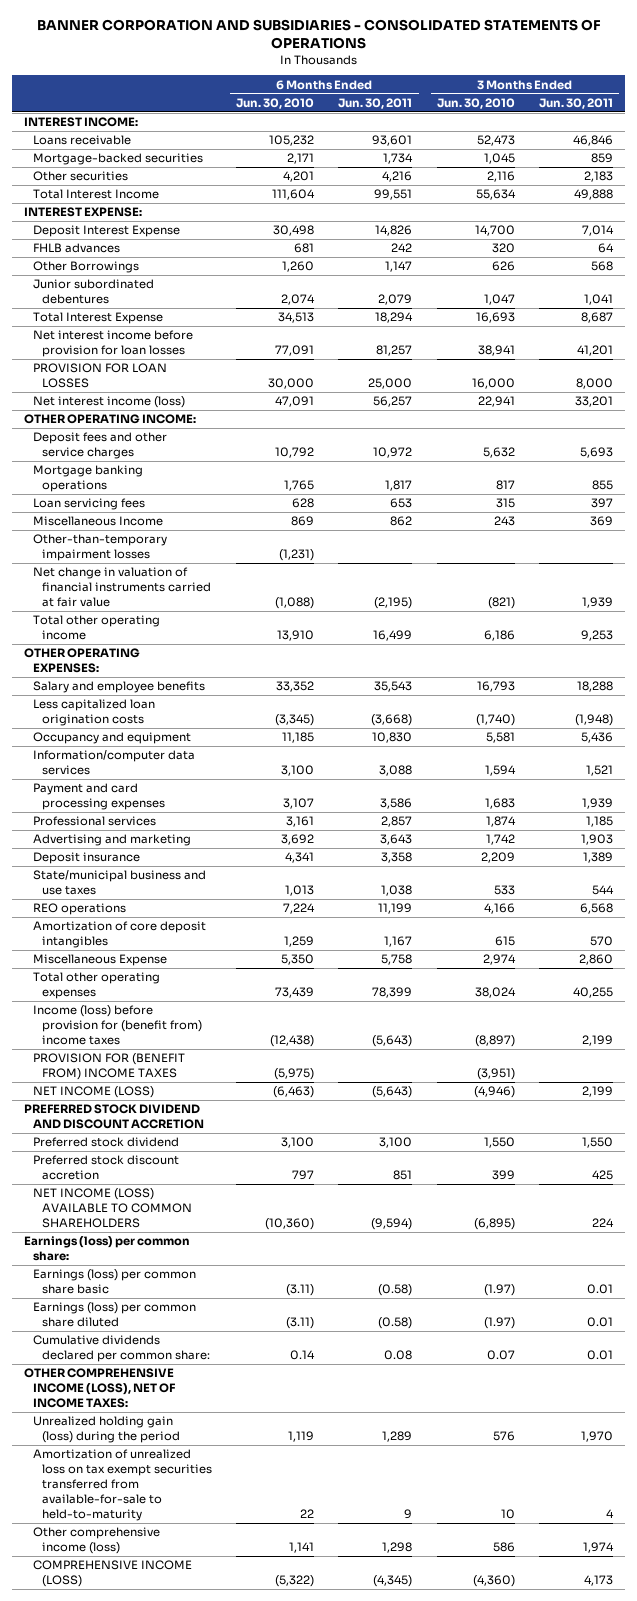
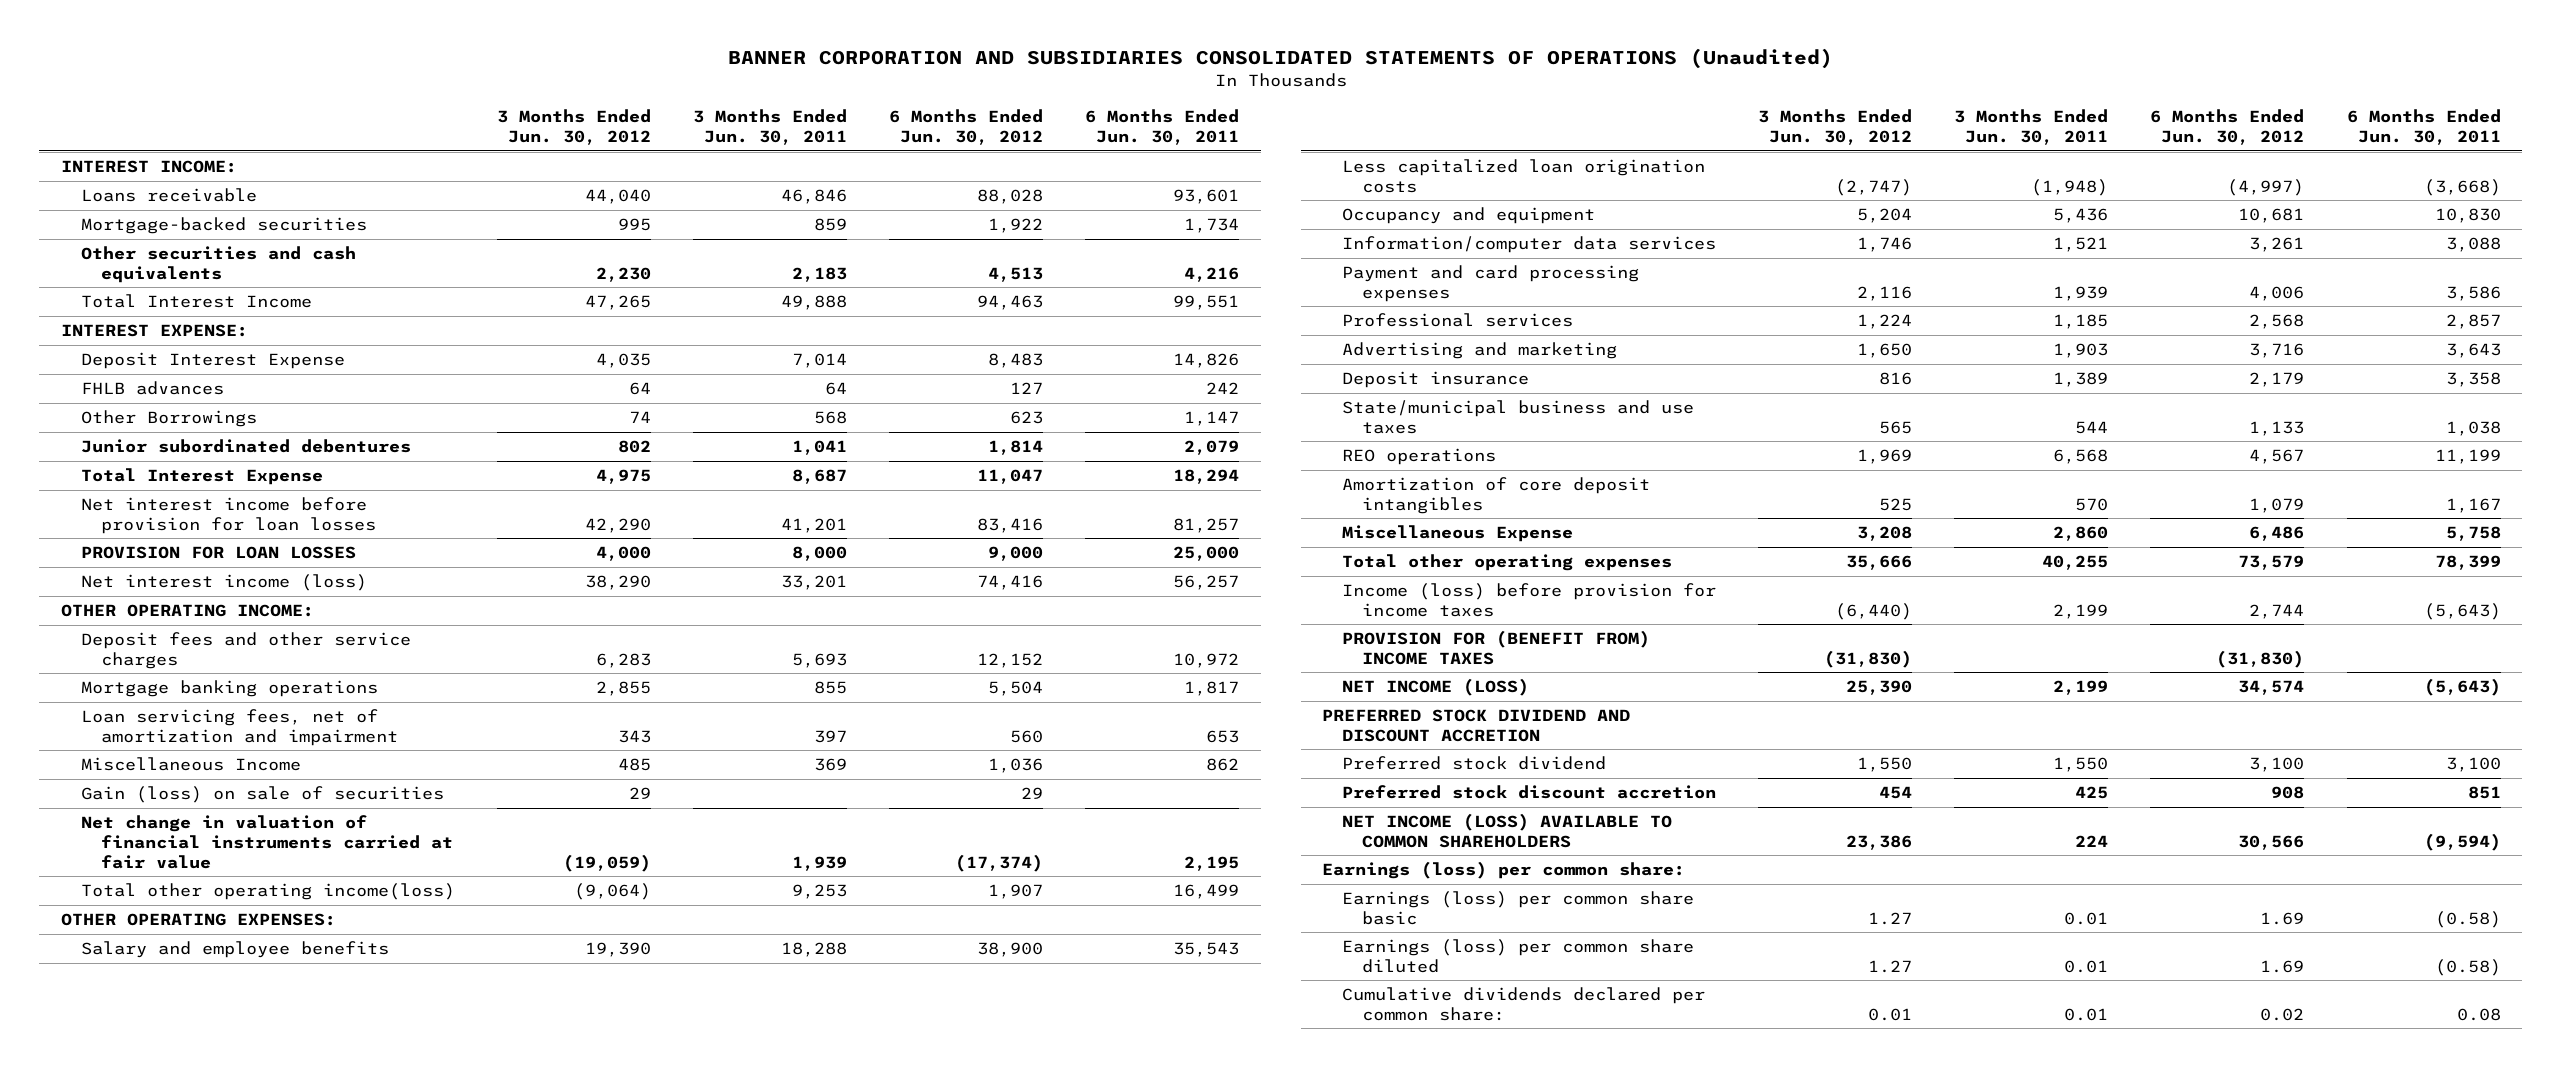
[36,19,601,50] BANNER CORPORATION AND SUBSIDIARIES - CONSOLIDATED STATEMENTS OF OPERATIONS -> [727,48,1833,70] BANNER CORPORATION AND SUBSIDIARIES CONSOLIDATED STATEMENTS OF OPERATIONS (Unaudited)
[236,97,315,109] Jun. 30, 2010 -> none
[436,97,515,109] Jun. 30, 2010 -> none
none -> [496,109,651,145] 3 Months Ended Jun. 30, 2012
none -> [889,109,1044,145] 6 Months Ended Jun. 30, 2012
[33,171,129,182] Other securities -> [80,245,356,283] Other securities and cash equivalents
[33,498,146,511] Loan servicing fees -> [80,708,398,746] Loan servicing fees, net of amortization and impairment
[33,534,168,562] Other-than-temporary impairment losses -> none
none -> [80,785,444,803] Gain (loss) on sale of securities
[374,597,413,610] (2,195) -> [1184,855,1240,871] 2,195
[33,615,161,641] Total other operating income -> [80,882,455,900] Total other operating income(loss)
[33,1005,203,1046] Income (loss) before provision for (benefit from) income taxes -> [1341,582,1716,617] Income (loss) before provision for income taxes
[24,1368,176,1409] OTHER COMPREHENSIVE INCOME (LOSS), NET OF INCOME TAXES: -> none
[33,1416,181,1444] Unrealized holding gain (loss) during the period -> none
[33,1449,213,1522] Amortization of unrealized loss on tax exempt securities transferred from available-for-sale to held-to-maturity -> none
[33,1527,161,1555] Other comprehensive income (loss) -> none
[33,1560,193,1588] COMPREHENSIVE INCOME (LOSS) -> none

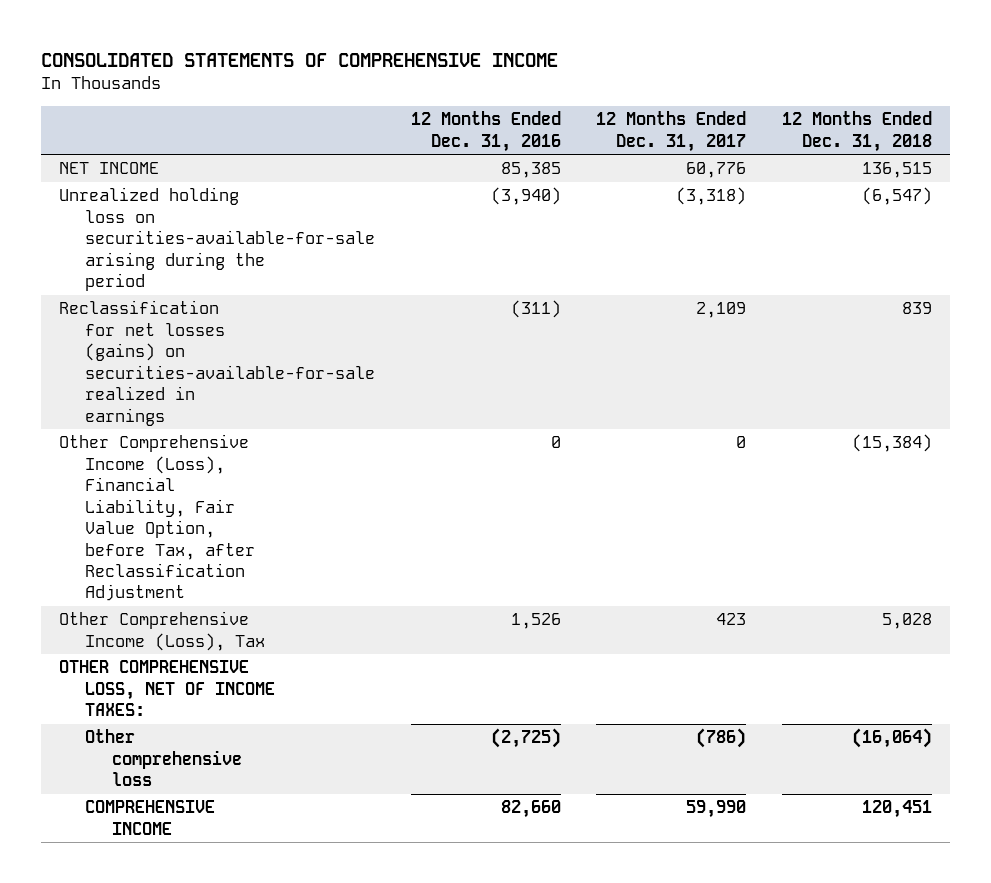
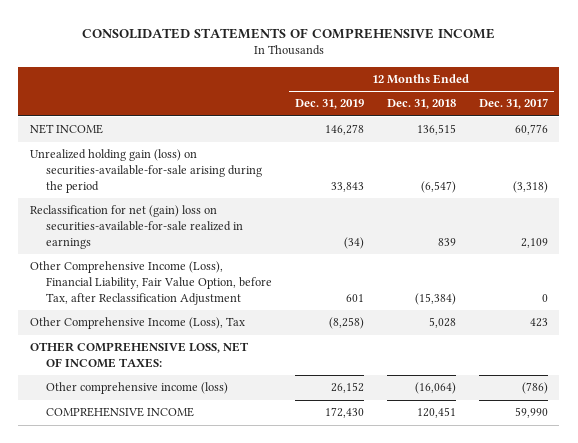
[410,111,561,152] 12 Months Ended Dec. 31, 2016 -> none
none -> [294,99,364,110] Dec. 31, 2019
[58,187,376,292] Unrealized holding loss on securities-available-for-sale arising during the period -> [29,149,262,193] Unrealized holding gain (loss) on securities-available-for-sale arising during the period
[58,300,376,426] Reclassification for net losses (gains) on securities-available-for-sale realized in earnings -> [29,205,243,249] Reclassification for net (gain) loss on securities-available-for-sale realized in earnings
[85,729,242,787] Other comprehensive loss -> [45,382,228,395] Other comprehensive income (loss)

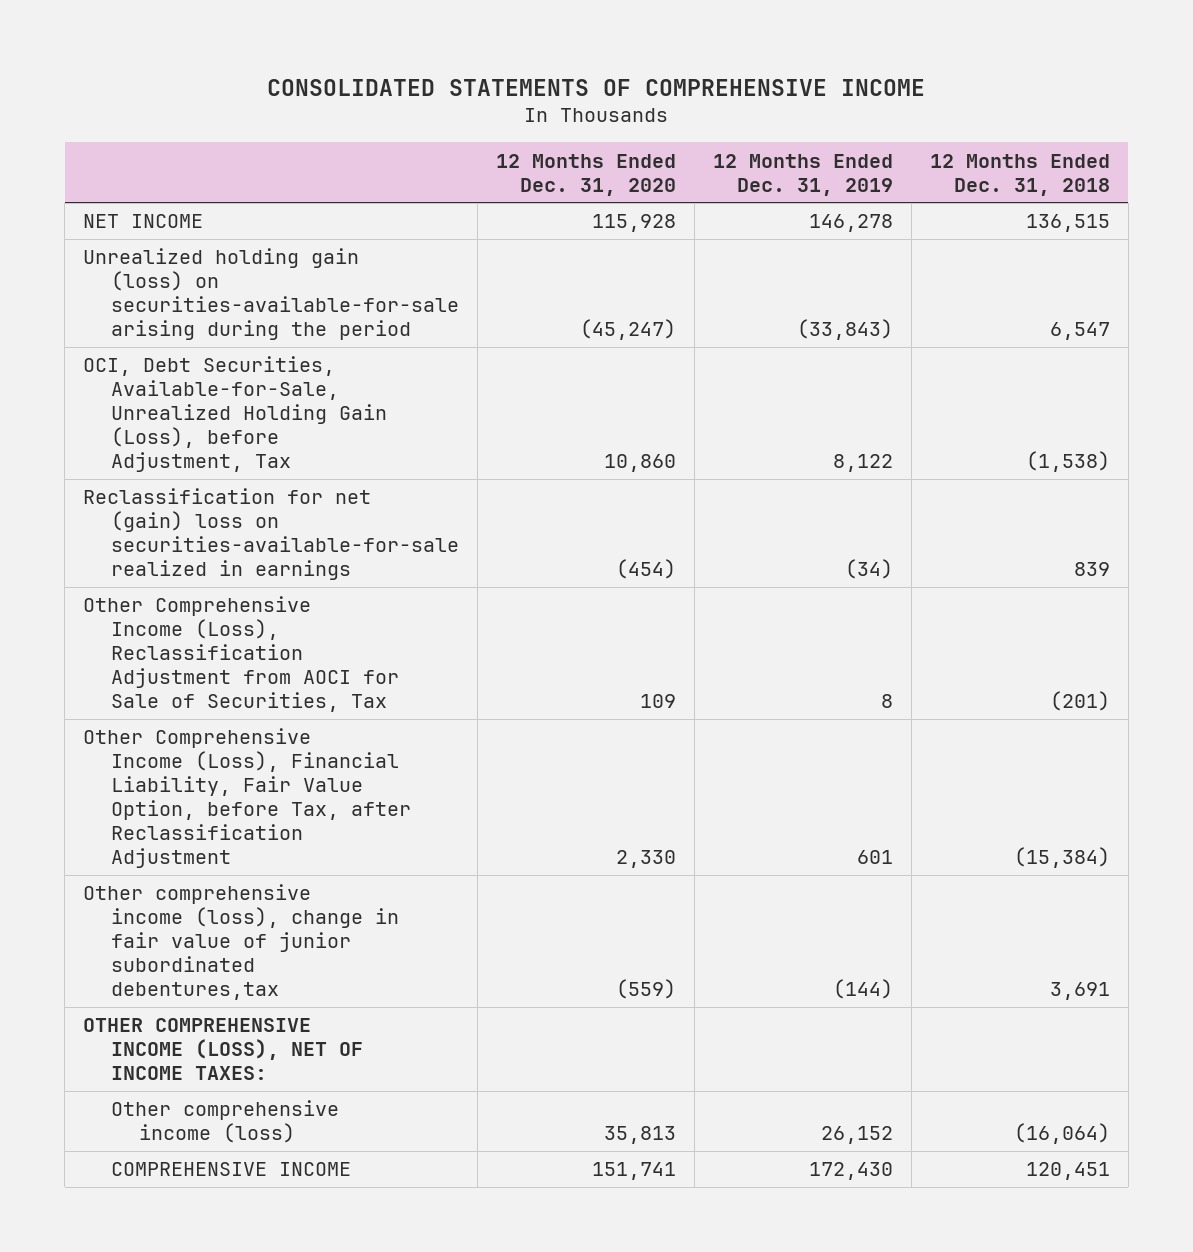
[478,98,548,110] Dec. 31, 2017 -> none
none -> [495,153,676,196] 12 Months Ended Dec. 31, 2020
[330,181,364,192] 33,843 -> [796,319,893,341] (33,843)
[420,180,456,193] (6,547) -> [1049,322,1110,341] 6,547
none -> [83,356,387,473] OCI, Debt Securities, Available-for-Sale, Unrealized Holding Gain (Loss), before Adjustment, Tax
none -> [83,596,399,713] Other Comprehensive Income (Loss), Reclassification Adjustment from AOCI for Sale of Securities, Tax
[29,317,245,330] Other Comprehensive Income (Loss), Tax -> none
none -> [83,884,399,1001] Other comprehensive income (loss), change in fair value of junior subordinated debentures,tax
[29,342,249,369] OTHER COMPREHENSIVE LOSS, NET OF INCOME TAXES: -> [83,1018,363,1081] OTHER COMPREHENSIVE INCOME (LOSS), NET OF INCOME TAXES:

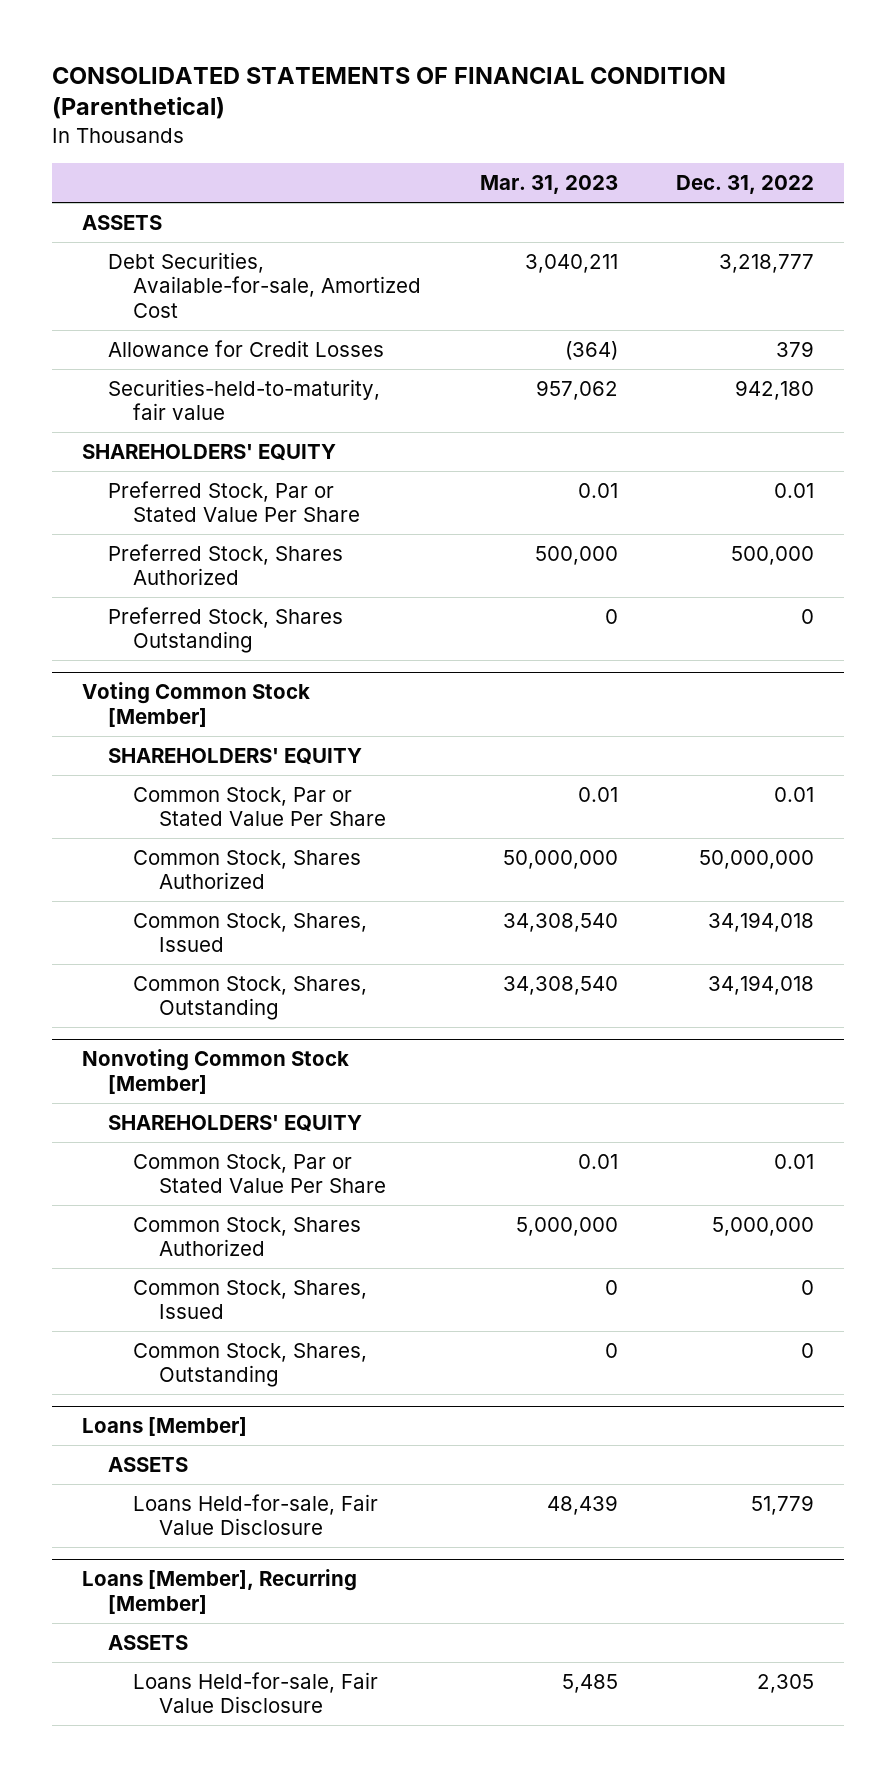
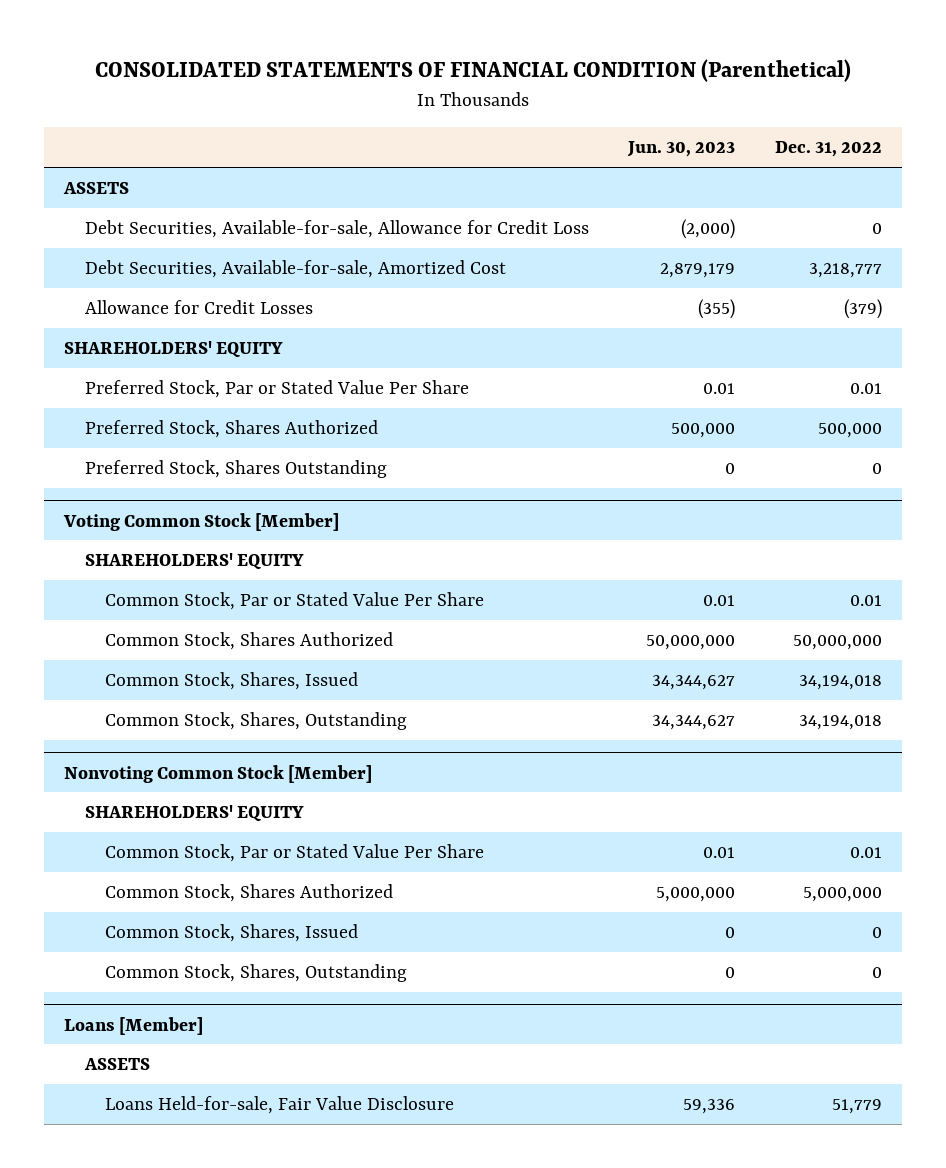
[479,174,618,194] Mar. 31, 2023 -> none
none -> [627,141,736,158] Jun. 30, 2023
none -> [84,220,589,239] Debt Securities, Available-for-sale, Allowance for Credit Loss
[107,378,380,421] Securities-held-to-maturity, fair value -> none
[776,340,815,357] 379 -> [843,299,882,320] (379)
[81,1569,357,1614] Loans [Member], Recurring [Member] -> none
[107,1634,188,1650] ASSETS -> none
[133,1671,379,1714] Loans Held-for-sale, Fair Value Disclosure -> none

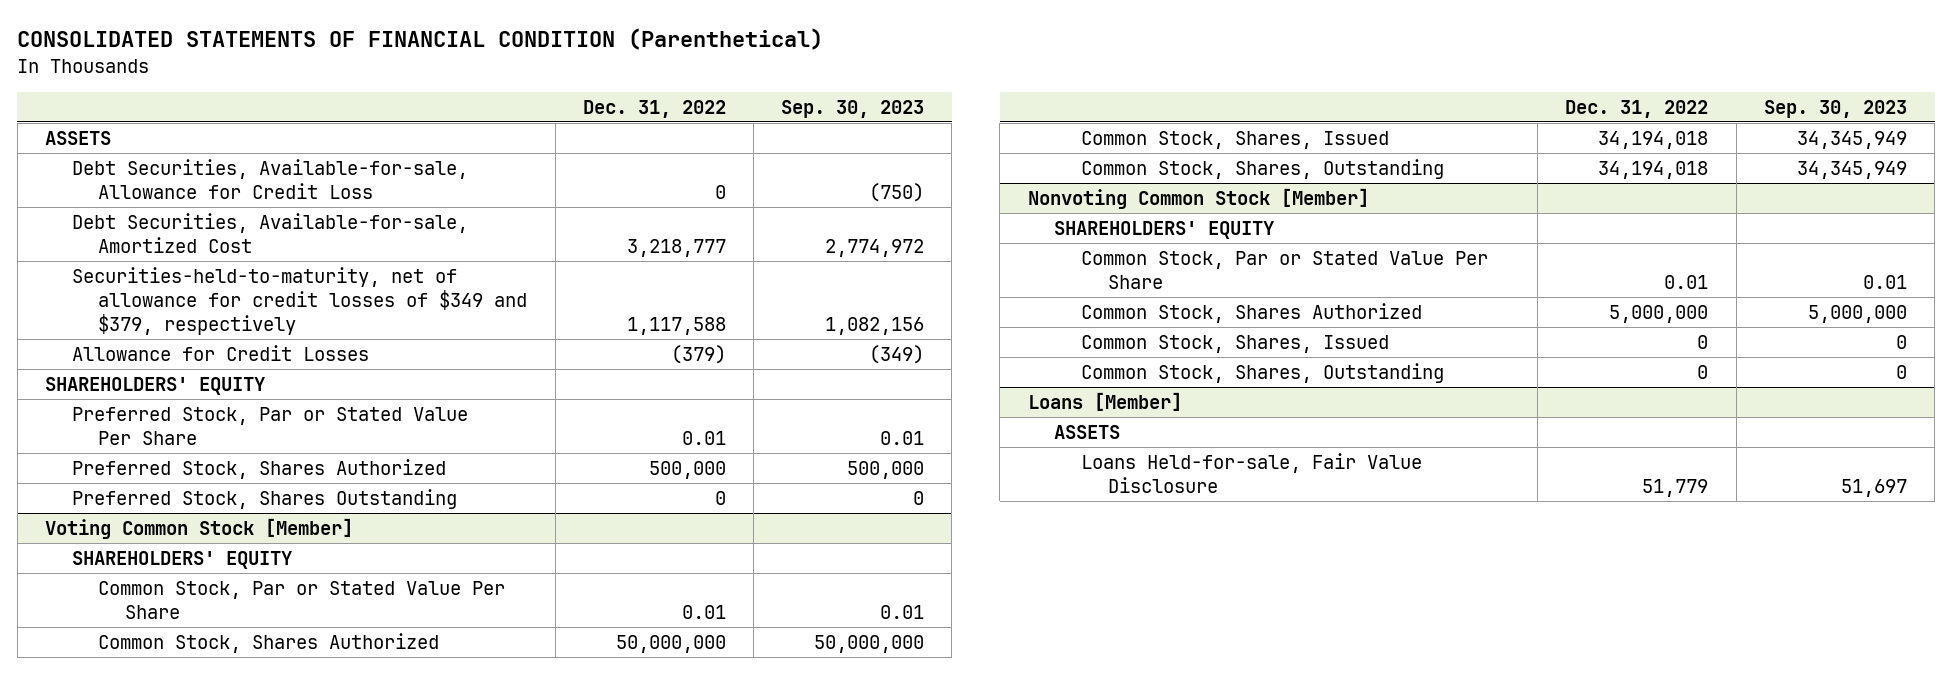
[627,141,736,158] Jun. 30, 2023 -> none
none -> [781,99,925,118] Sep. 30, 2023
none -> [71,266,528,335] Securities-held-to-maturity, net of allowance for credit losses of $349 and $379, respectively

